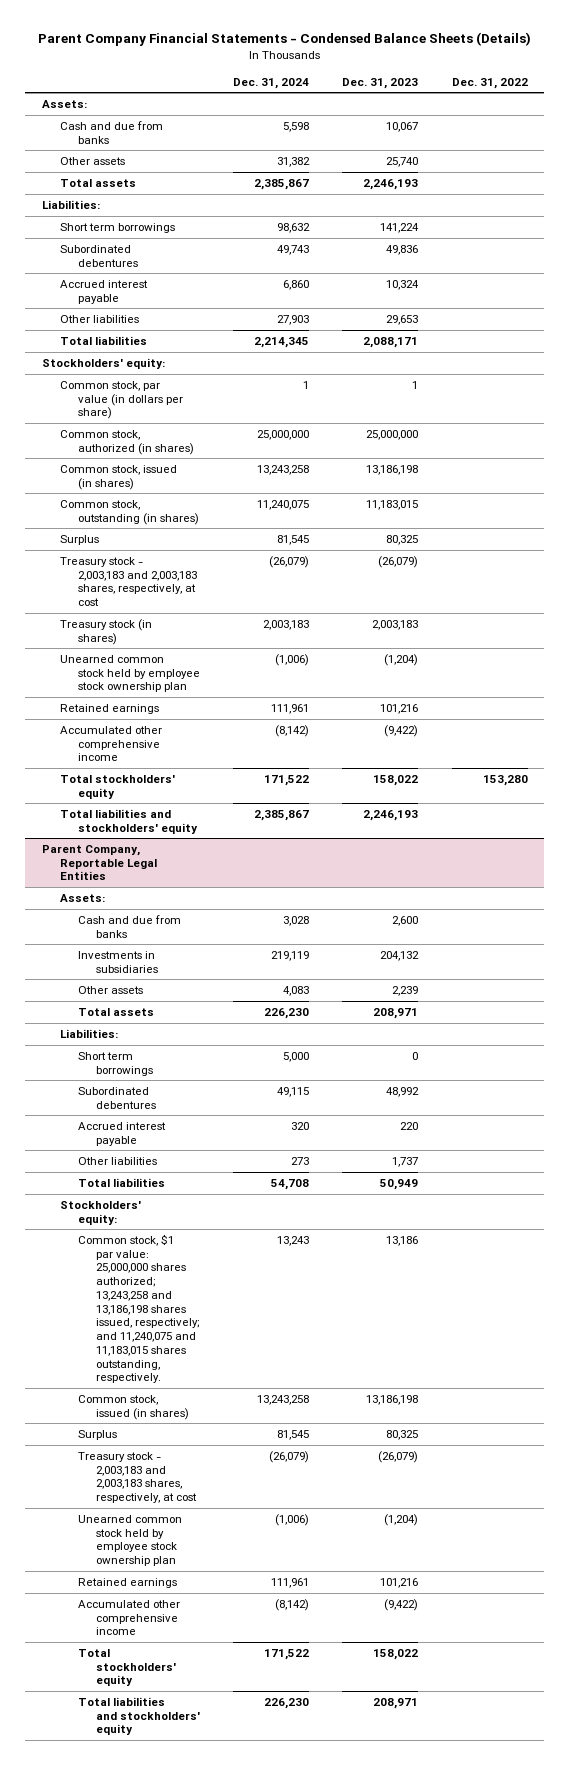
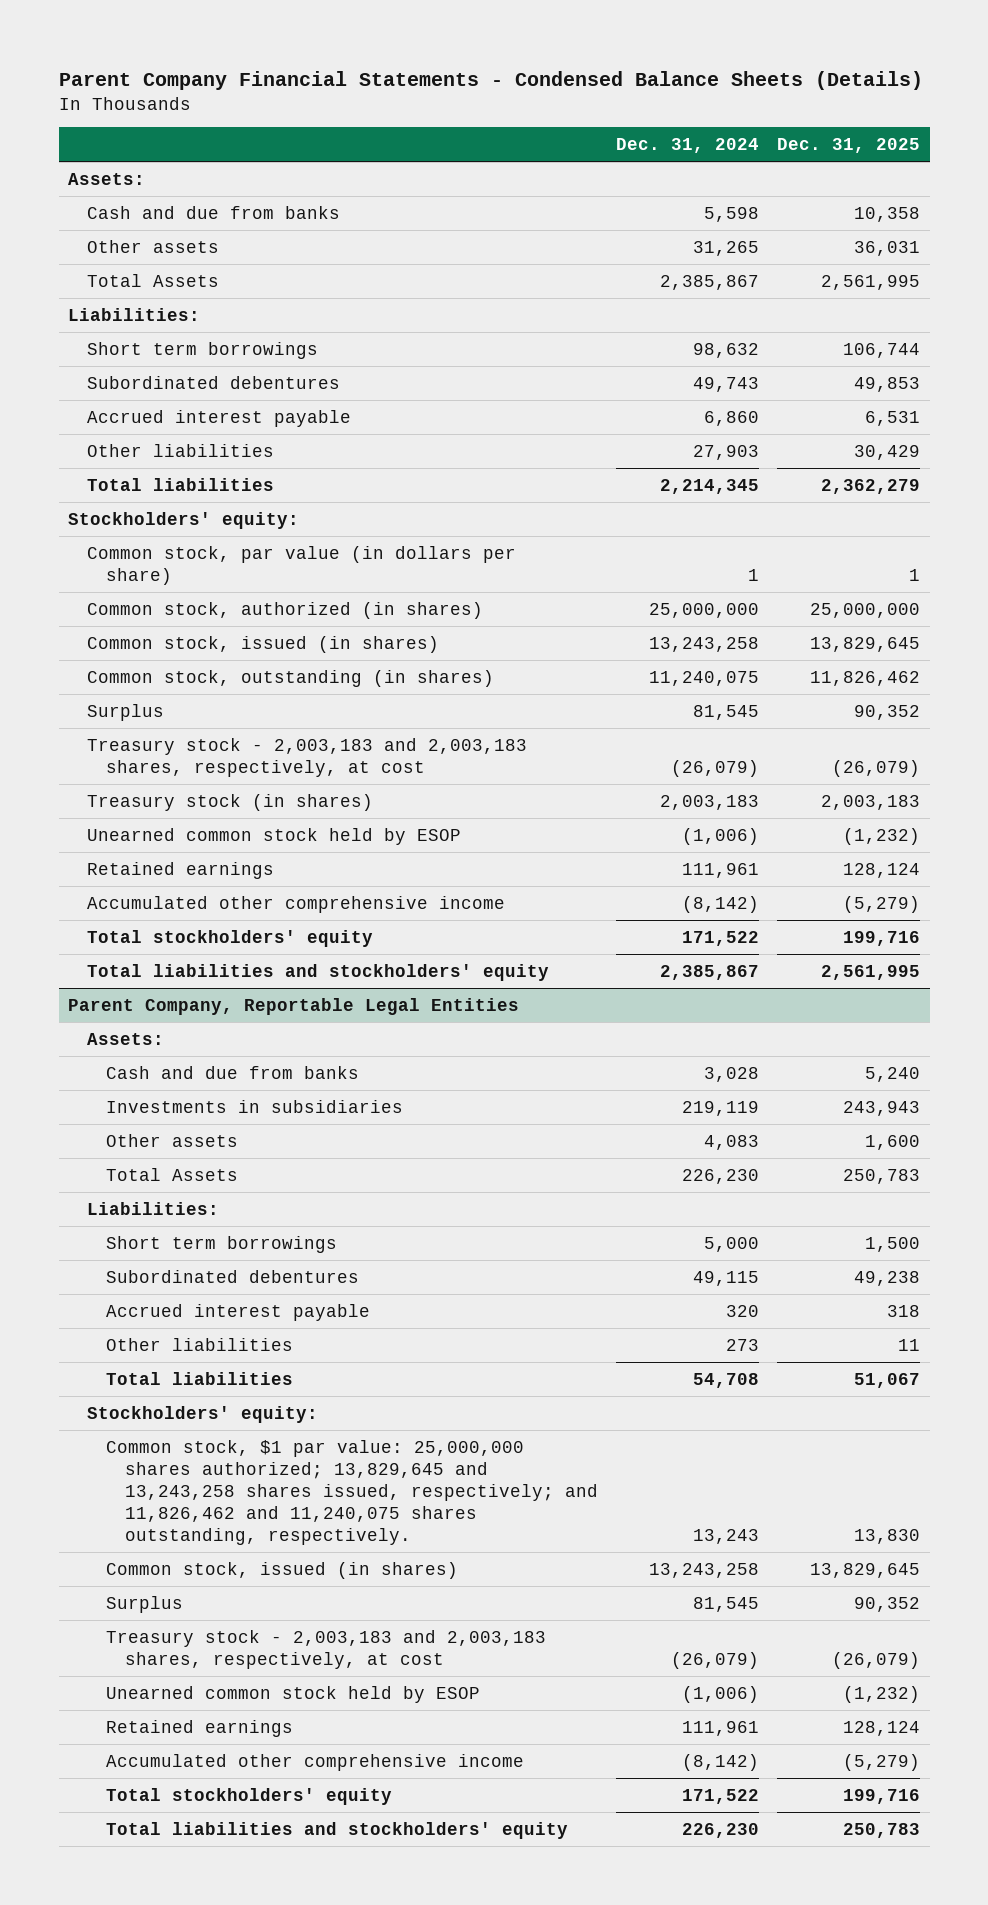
[342,77,419,89] Dec. 31, 2023 -> none
[451,77,528,89] Dec. 31, 2022 -> none
none -> [777,137,921,153] Dec. 31, 2025
[277,157,311,168] 31,382 -> [692,240,759,256] 31,265
[59,179,136,188] Total assets -> [86,273,219,287] Total Assets
[59,655,200,693] Unearned common stock held by employee stock ownership plan -> [86,827,461,845] Unearned common stock held by ESOP
[77,1008,154,1017] Total assets -> [105,1167,238,1181] Total Assets
[77,1234,199,1384] Common stock, $1 par value: 25,000,000 shares authorized; 13,243,258 and 13,186,198 shares issued, respectively; and 11,240,075 and 11,183,015 shares outstanding, respectively. -> [105,1439,598,1546] Common stock, $1 par value: 25,000,000 shares authorized; 13,829,645 and 13,243,258 shares issued, respectively; and 11,826,462 and 11,240,075 shares outstanding, respectively.
[77,1515,182,1567] Unearned common stock held by employee stock ownership plan -> [105,1685,480,1703] Unearned common stock held by ESOP

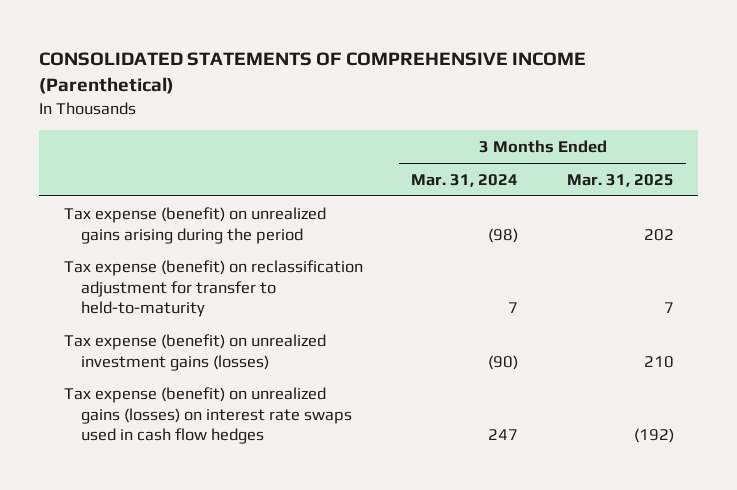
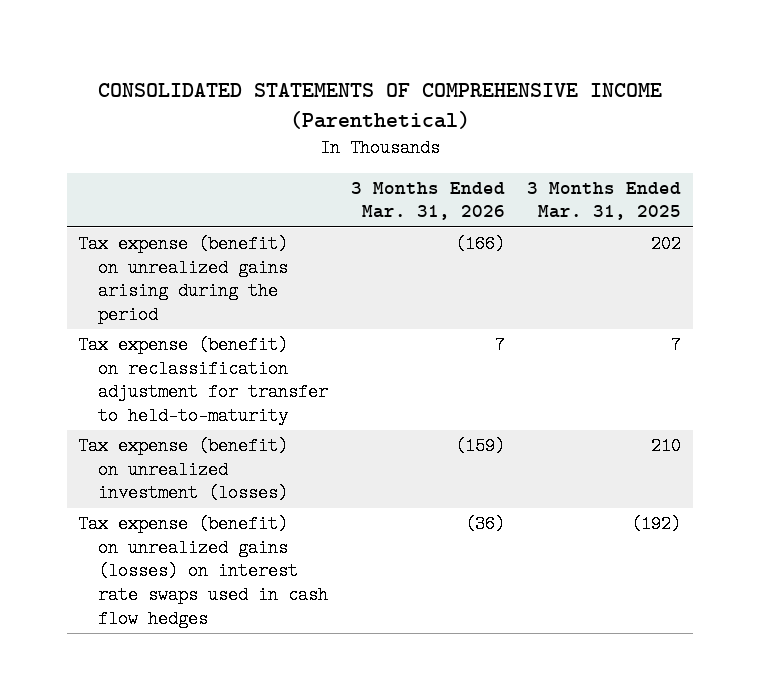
[411,173,519,187] Mar. 31, 2024 -> none
none -> [350,181,505,221] 3 Months Ended Mar. 31, 2026
[63,333,326,371] Tax expense (benefit) on unrealized investment gains (losses) -> [78,436,289,503] Tax expense (benefit) on unrealized investment (losses)

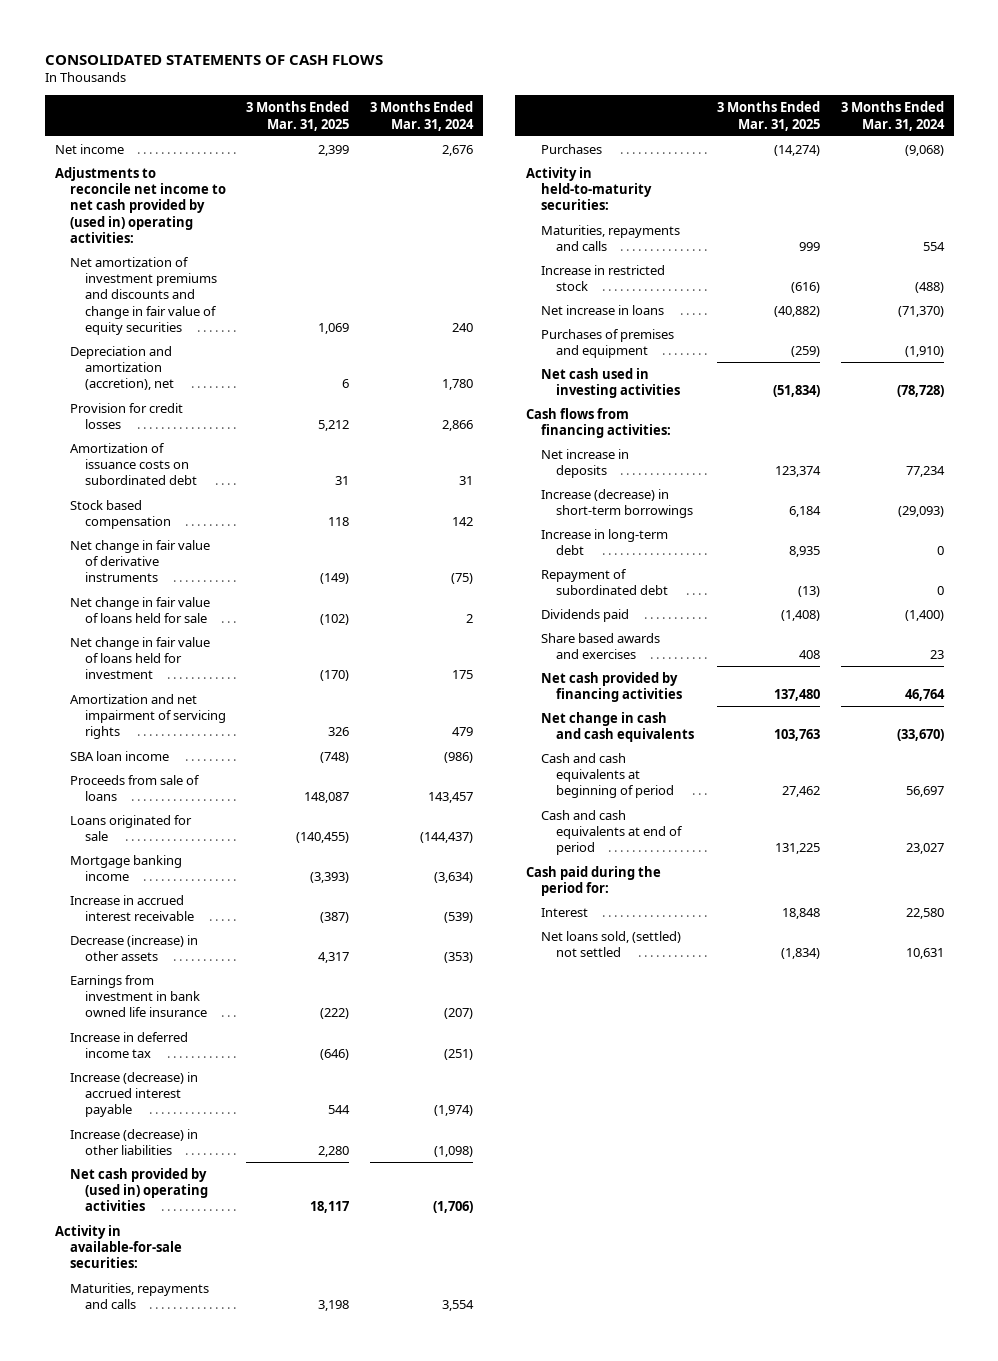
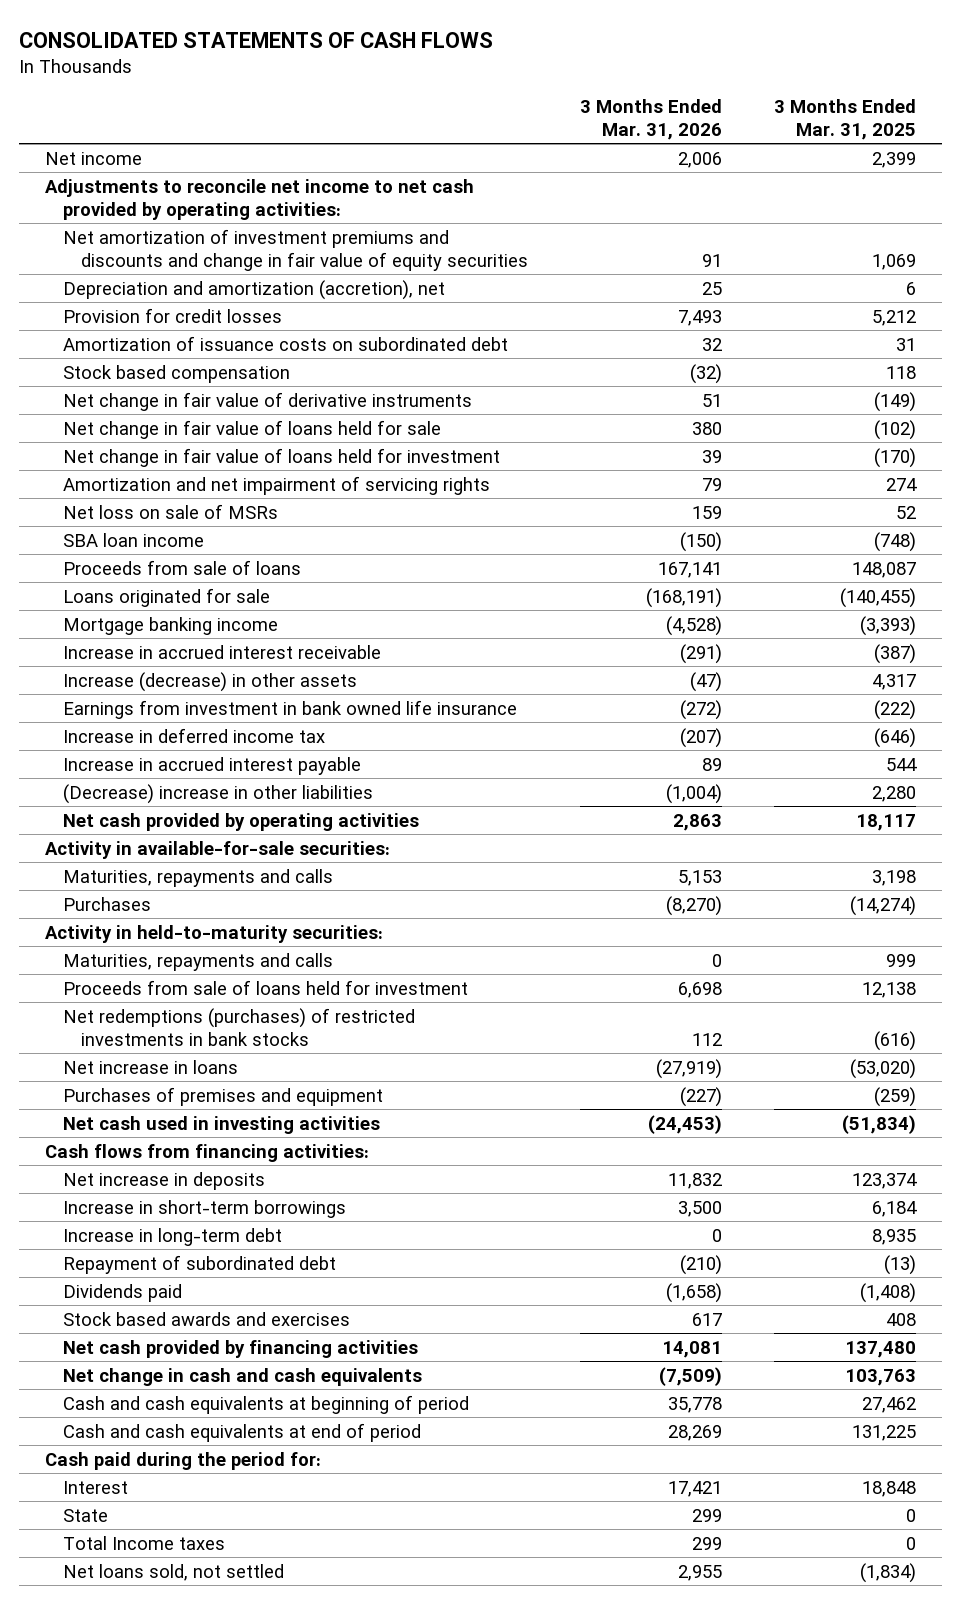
[369,101,474,131] 3 Months Ended Mar. 31, 2024 -> none
none -> [579,98,722,141] 3 Months Ended Mar. 31, 2026
[54,166,226,243] Adjustments to reconcile net income to net cash provided by (used in) operating activities: -> [45,178,475,220] Adjustments to reconcile net income to net cash provided by operating activities:
[328,727,350,737] 326 -> [885,477,917,491] 274
none -> [62,503,278,519] Net loss on sale of MSRs
[69,934,198,962] Decrease (increase) in other assets -> [62,671,357,692] Increase (decrease) in other assets
[69,1071,198,1118] Increase (decrease) in accrued interest payable -> [62,756,361,775] Increase in accrued interest payable
[69,1128,198,1156] Increase (decrease) in other liabilities -> [62,783,373,804] (Decrease) increase in other liabilities
[69,1167,209,1212] Net cash provided by (used in) operating activities -> [62,812,419,831] Net cash provided by operating activities
none -> [62,979,468,995] Proceeds from sale of loans held for investment
[540,264,665,292] Increase in restricted stock -> [62,1007,415,1046] Net redemptions (purchases) of restricted investments in bank stocks
[774,305,821,317] (40,882) -> [849,1058,916,1079] (53,020)
[540,488,693,519] Increase (decrease) in short-term borrowings -> [62,1199,346,1218] Increase in short-term borrowings
[540,632,660,660] Share based awards and exercises -> [62,1311,350,1326] Stock based awards and exercises
none -> [62,1508,108,1522] State
none -> [62,1535,225,1550] Total Income taxes
[540,930,681,958] Net loans sold, (settled) not settled -> [62,1563,284,1581] Net loans sold, not settled

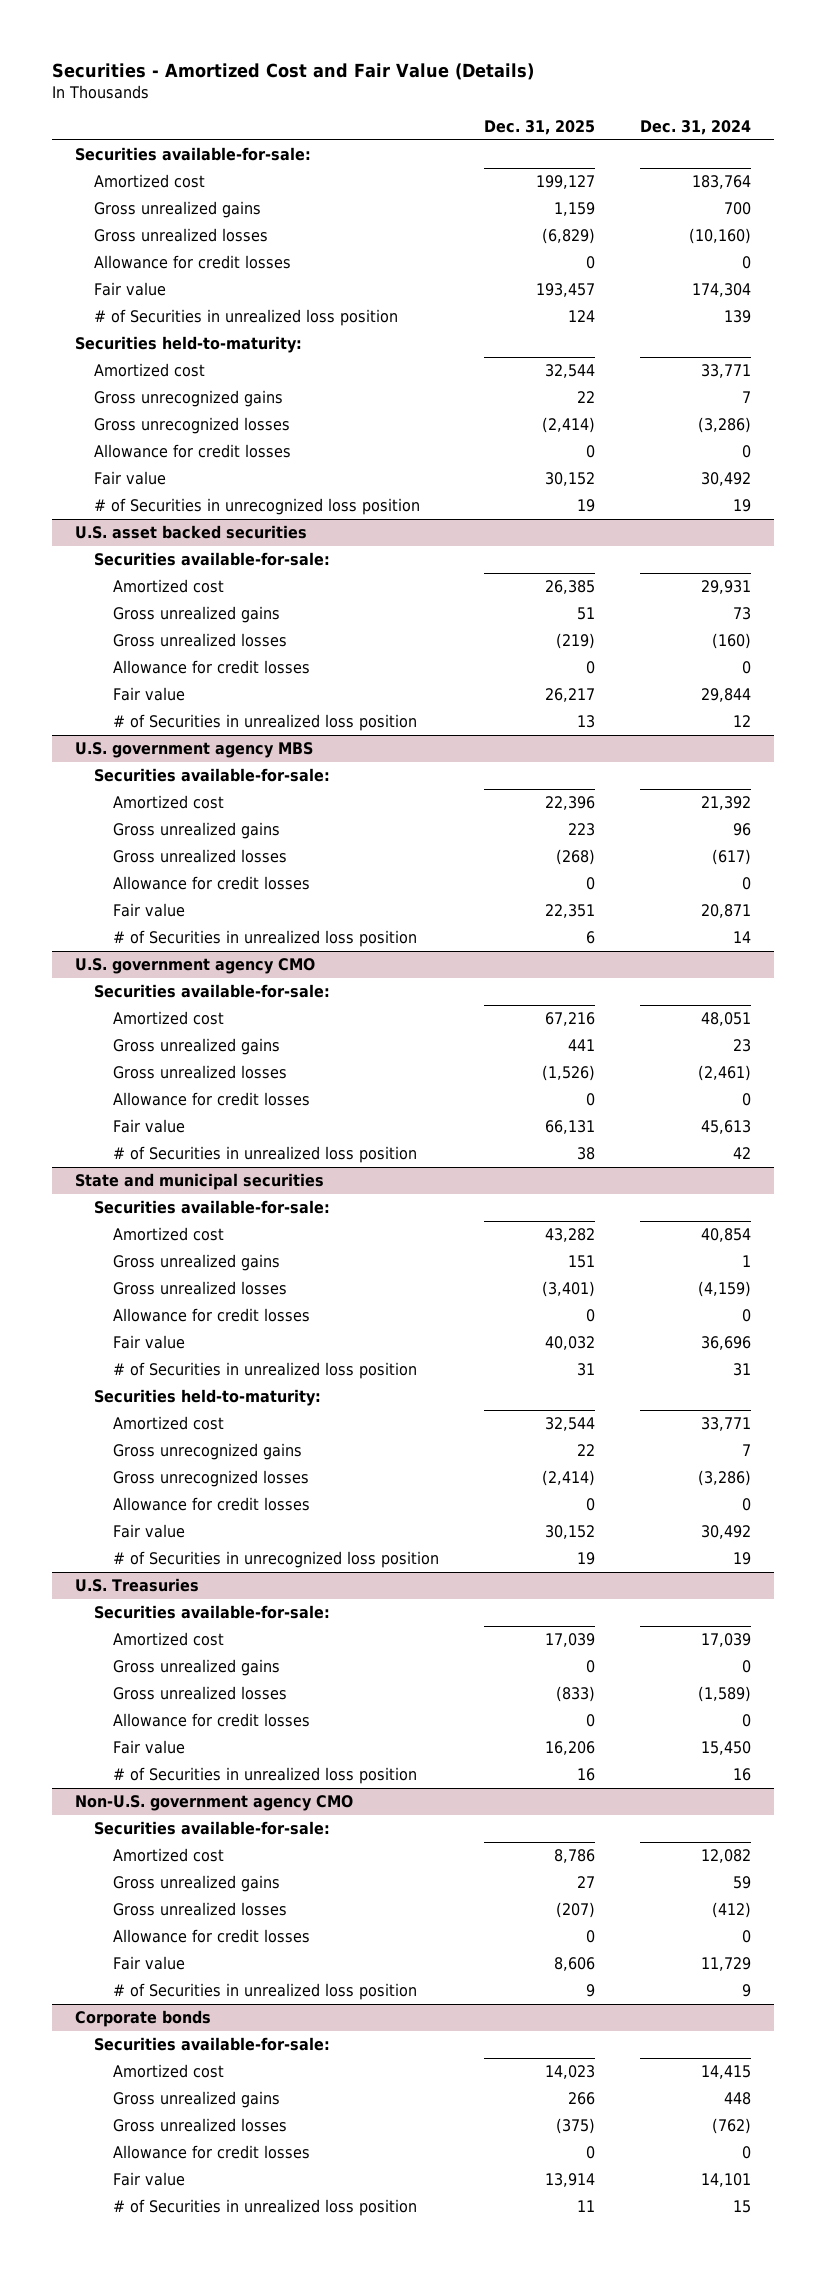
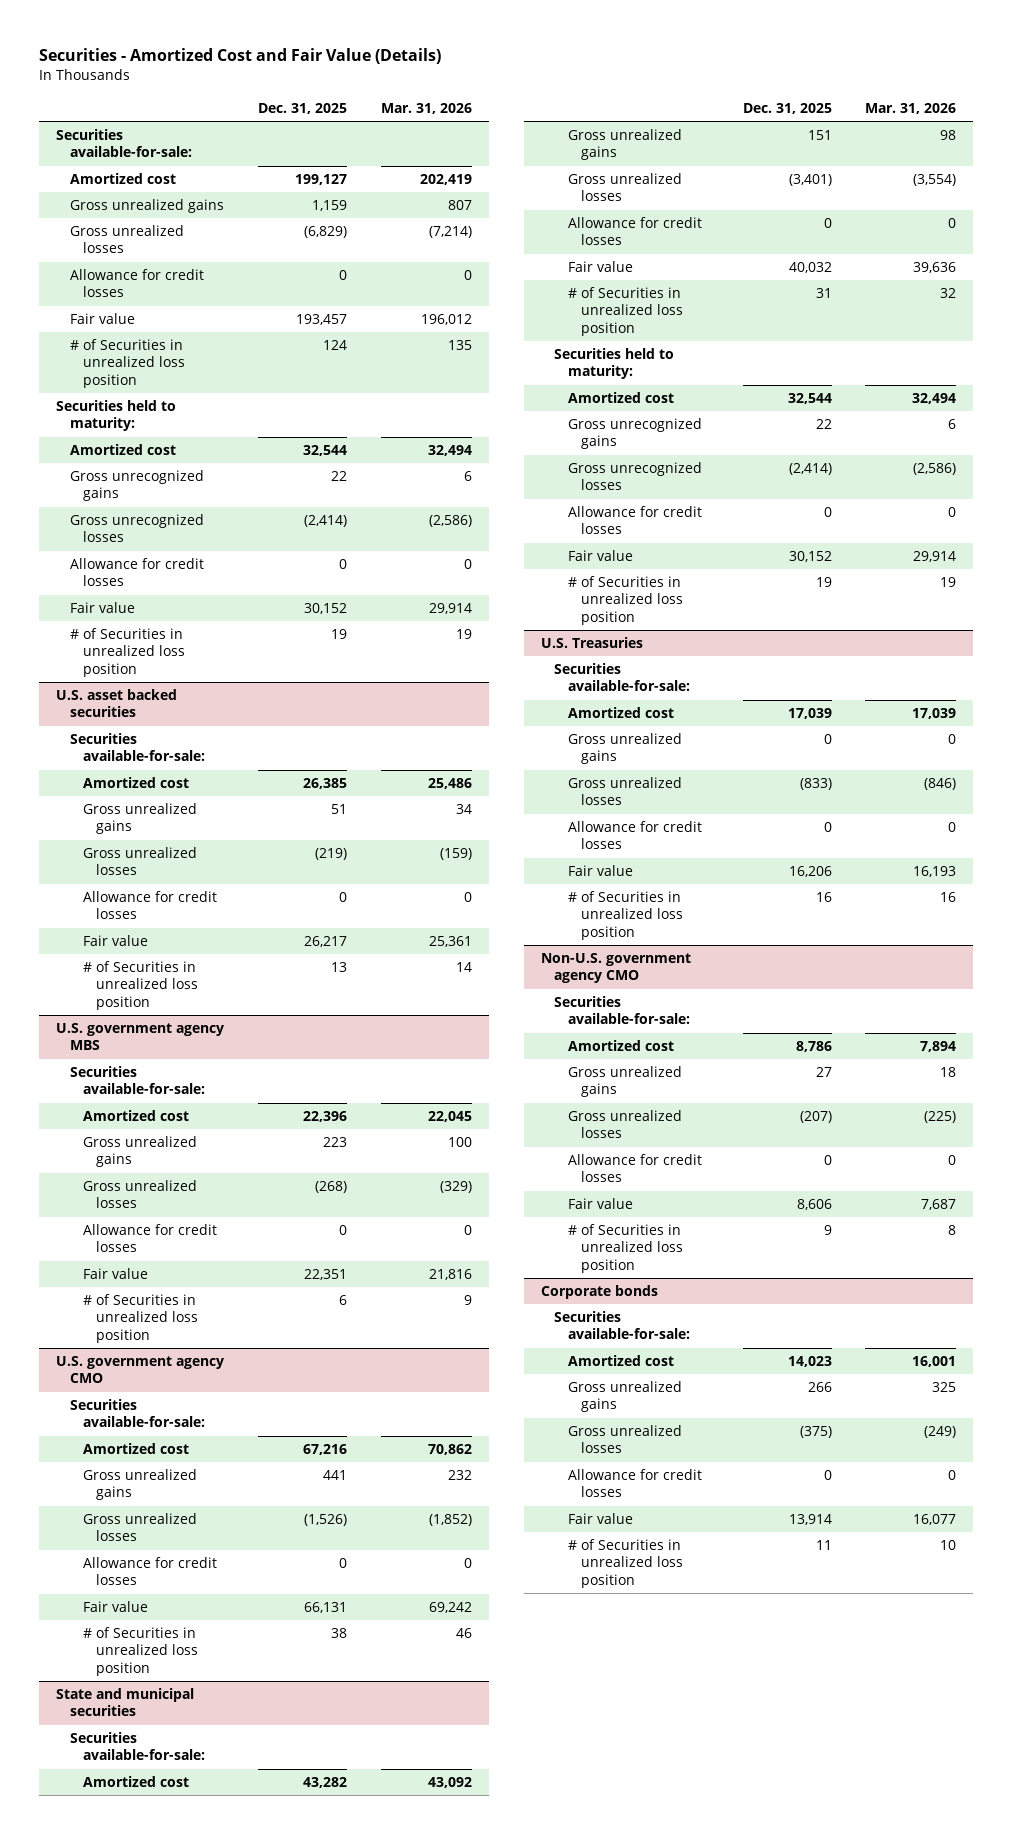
[640,120,752,136] Dec. 31, 2024 -> none
none -> [380,102,472,114] Mar. 31, 2026
[74,335,302,353] Securities held-to-maturity: -> [56,400,177,432] Securities held to maturity:
[93,497,420,515] # of Securities in unrecognized loss position -> [69,628,186,677] # of Securities in unrealized loss position
[93,1388,321,1406] Securities held-to-maturity: -> [554,348,675,380] Securities held to maturity:
[112,1550,439,1568] # of Securities in unrecognized loss position -> [567,576,683,625] # of Securities in unrealized loss position

